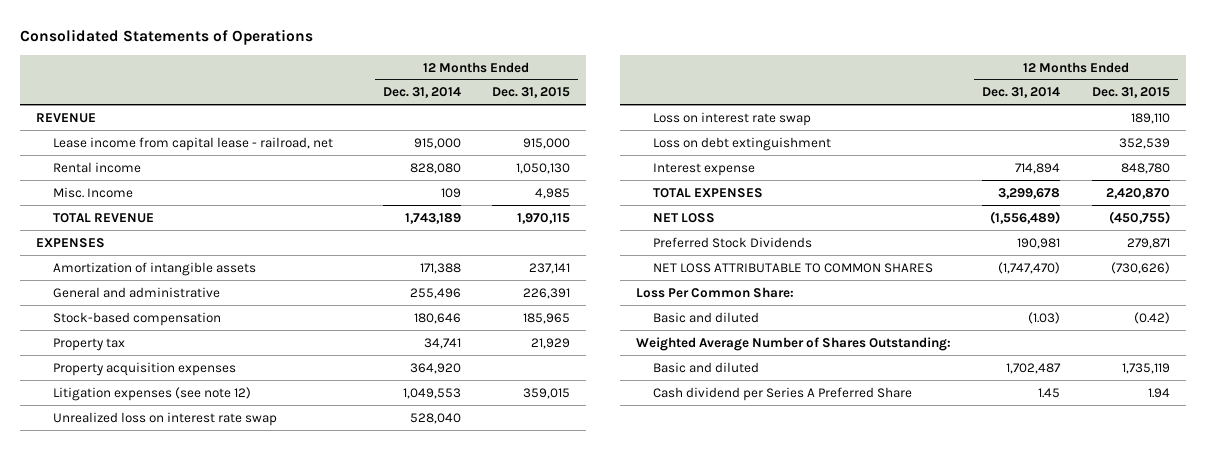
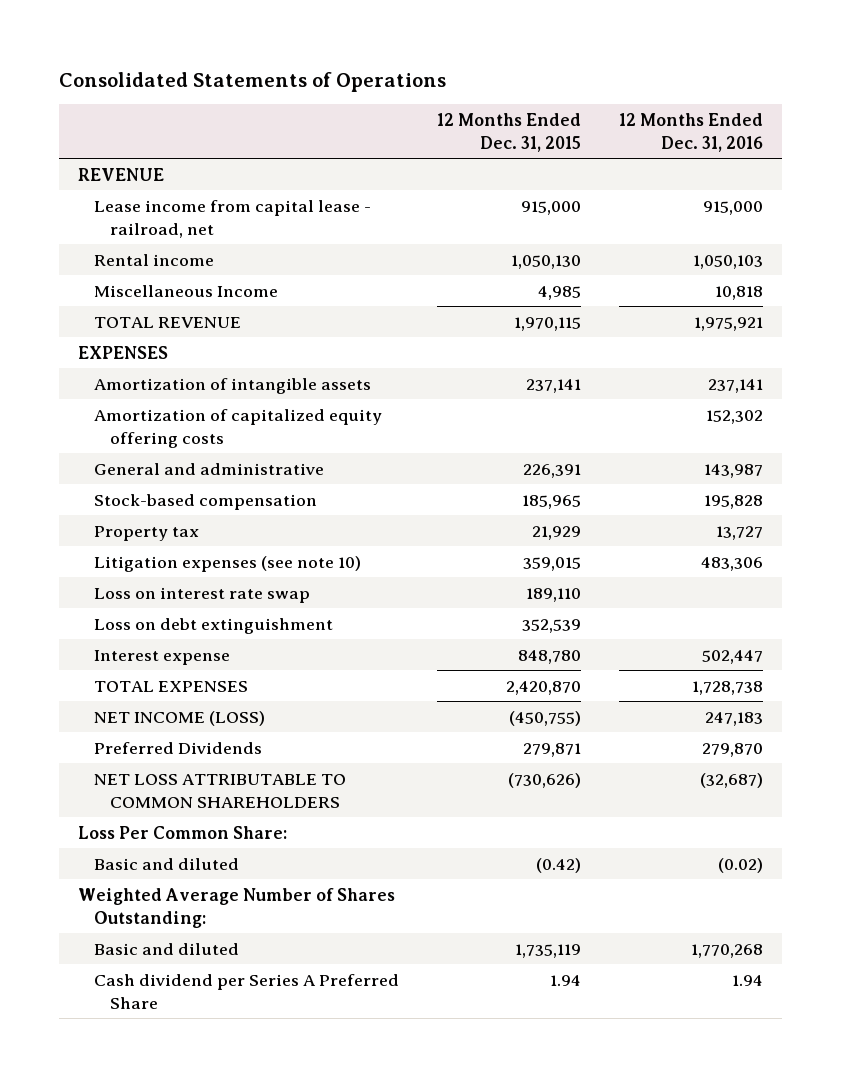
[382,87,461,99] Dec. 31, 2014 -> none
none -> [619,113,764,152] 12 Months Ended Dec. 31, 2016
[52,186,133,198] Misc. Income -> [94,284,279,297] Miscellaneous Income
none -> [94,408,383,448] Amortization of capitalized equity offering costs
[52,361,236,376] Property acquisition expenses -> none
[52,411,277,426] Unrealized loss on interest rate swap -> none
[52,386,251,401] Litigation expenses (see note 12) -> [94,555,362,572] Litigation expenses (see note 10)
[652,212,715,223] NET LOSS -> [94,710,266,726] NET INCOME (LOSS)
[652,236,812,248] Preferred Stock Dividends -> [94,741,263,754] Preferred Dividends
[652,262,933,273] NET LOSS ATTRIBUTABLE TO COMMON SHARES -> [94,773,347,808] NET LOSS ATTRIBUTABLE TO COMMON SHAREHOLDERS

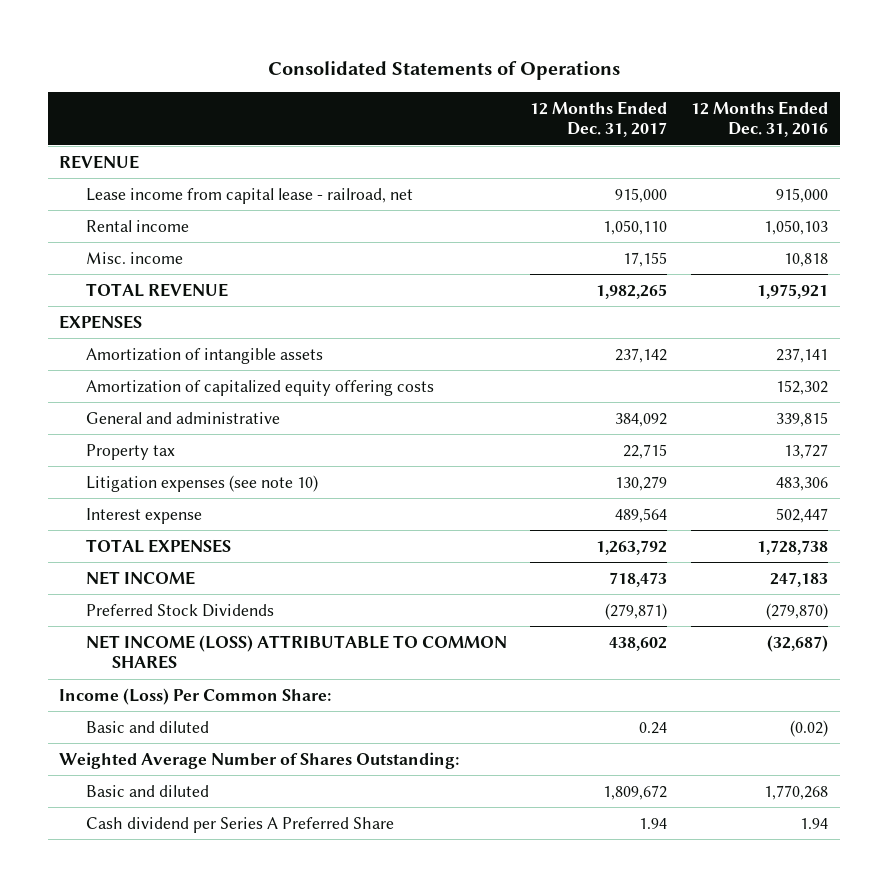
[437,113,582,152] 12 Months Ended Dec. 31, 2015 -> none
none -> [530,100,668,138] 12 Months Ended Dec. 31, 2017
[94,284,279,297] Miscellaneous Income -> [85,251,183,264] Misc. income
[94,493,318,510] Stock-based compensation -> none
[704,463,764,478] 143,987 -> [775,411,828,427] 339,815
[94,586,311,603] Loss on interest rate swap -> none
[94,617,334,634] Loss on debt extinguishment -> none
[94,710,266,726] NET INCOME (LOSS) -> [85,570,195,585] NET INCOME
[94,741,263,754] Preferred Dividends -> [85,603,274,617] Preferred Stock Dividends
[702,742,764,757] 279,870 -> [765,602,828,620] (279,870)
[94,773,347,808] NET LOSS ATTRIBUTABLE TO COMMON SHAREHOLDERS -> [85,634,507,670] NET INCOME (LOSS) ATTRIBUTABLE TO COMMON SHARES
[78,825,288,839] Loss Per Common Share: -> [59,687,332,705] Income (Loss) Per Common Share:

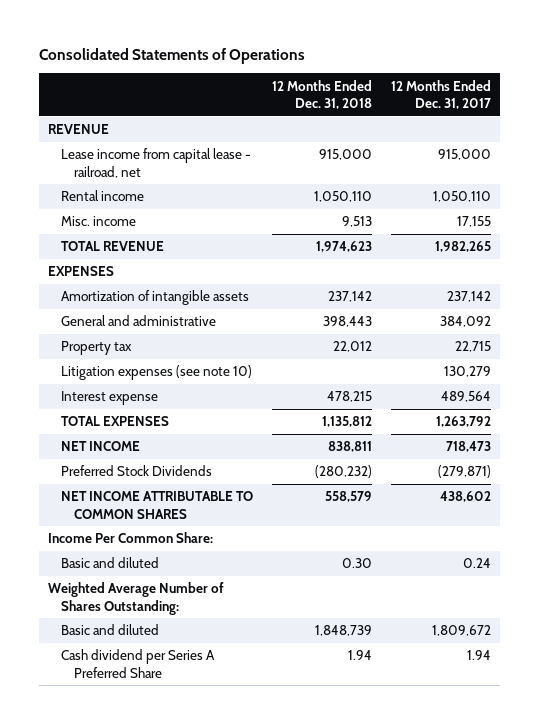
[690,100,828,138] 12 Months Ended Dec. 31, 2016 -> none
none -> [271,79,372,110] 12 Months Ended Dec. 31, 2018
[85,379,434,396] Amortization of capitalized equity offering costs -> none
[85,634,507,670] NET INCOME (LOSS) ATTRIBUTABLE TO COMMON SHARES -> [60,491,253,519] NET INCOME ATTRIBUTABLE TO COMMON SHARES
[59,687,332,705] Income (Loss) Per Common Share: -> [48,532,214,544] Income Per Common Share:

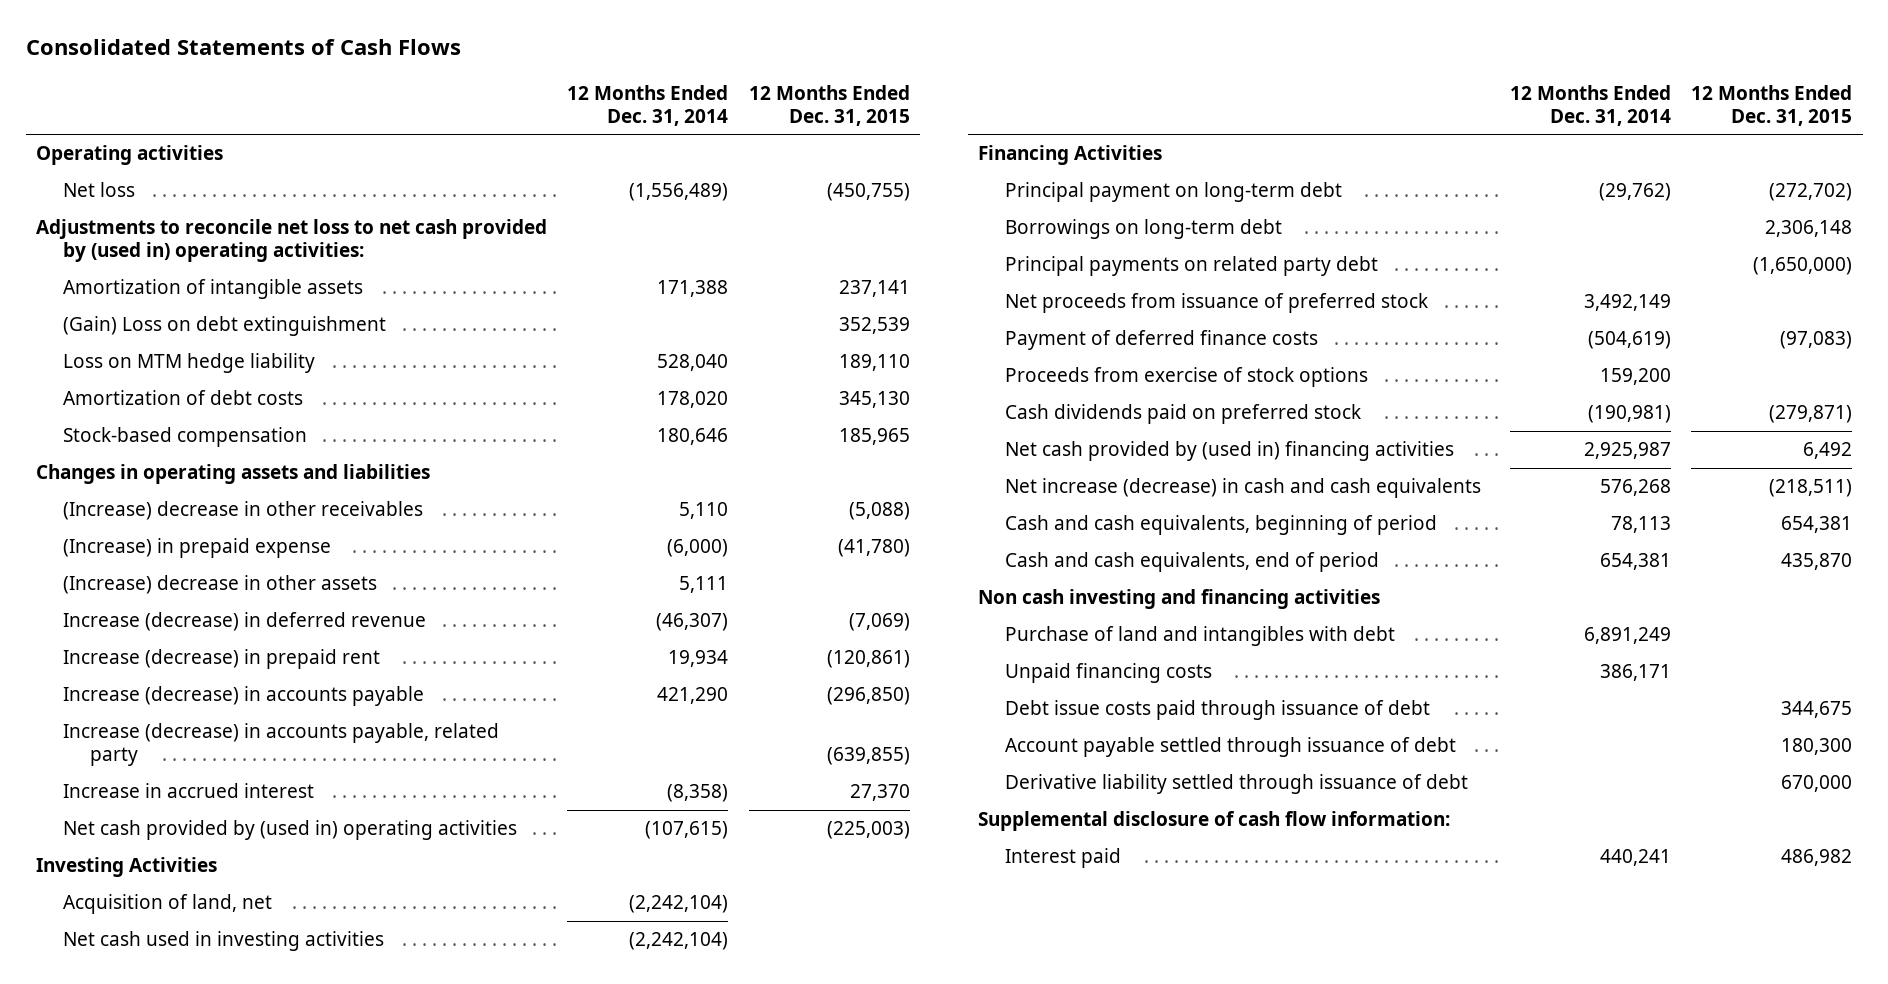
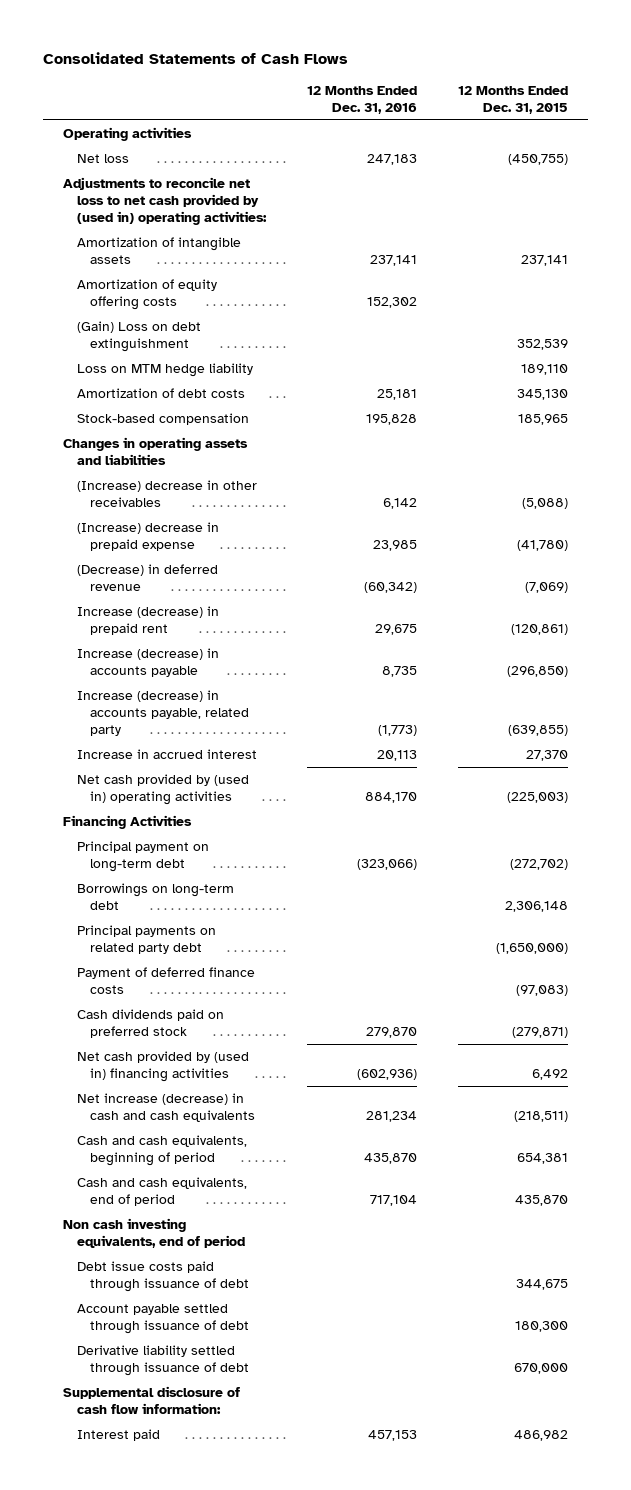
[567,84,729,126] 12 Months Ended Dec. 31, 2014 -> none
none -> [306,86,417,114] 12 Months Ended Dec. 31, 2016
none -> [76,279,217,311] Amortization of equity offering costs
[62,575,377,595] (Increase) decrease in other assets -> none
[62,538,331,559] (Increase) in prepaid expense -> [76,522,219,552] (Increase) decrease in prepaid expense
[62,612,426,632] Increase (decrease) in deferred revenue -> [76,564,218,592] (Decrease) in deferred revenue
[35,857,217,878] Investing Activities -> none
[62,894,272,915] Acquisition of land, net -> none
[62,931,384,952] Net cash used in investing activities -> none
[1005,293,1429,314] Net proceeds from issuance of preferred stock -> none
[1005,367,1369,388] Proceeds from exercise of stock options -> none
[1005,626,1396,647] Purchase of land and intangibles with debt -> none
[1005,663,1213,684] Unpaid financing costs -> none
[978,589,1381,610] Non cash investing and financing activities -> [63,1218,245,1249] Non cash investing equivalents, end of period

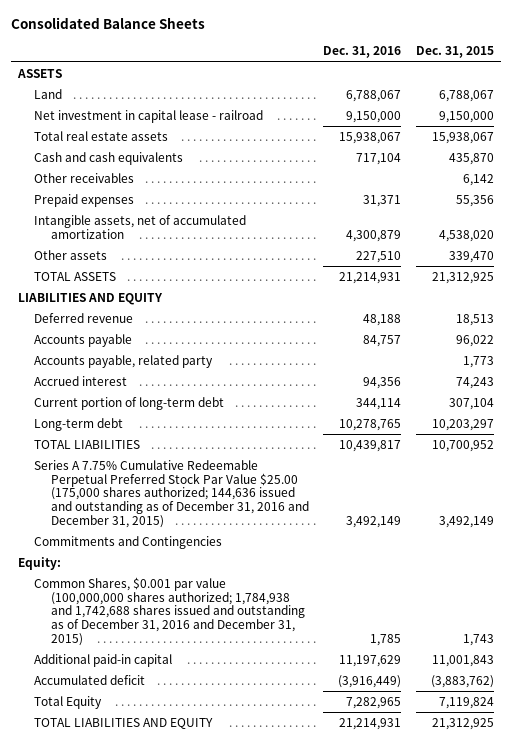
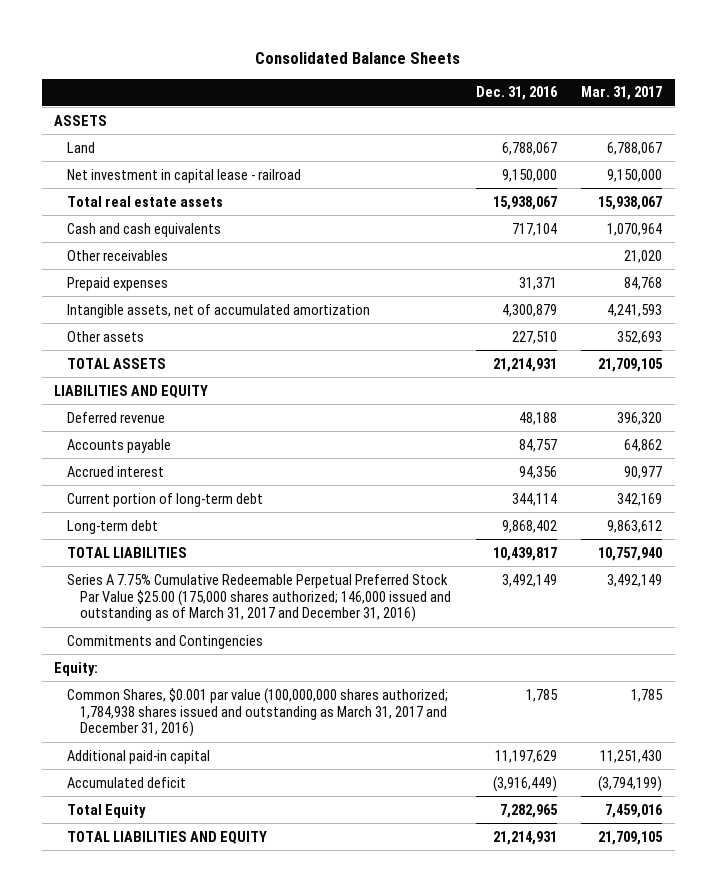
[415,46,494,59] Dec. 31, 2015 -> none
none -> [581,86,663,101] Mar. 31, 2017
[34,354,214,368] Accounts payable, related party -> none
[339,418,402,431] 10,278,765 -> [501,519,557,533] 9,868,402
[34,459,309,528] Series A 7.75% Cumulative Redeemable Perpetual Preferred Stock Par Value $25.00 (175,000 shares authorized; 144,636 issued and outstanding as of December 31, 2016 and December 31, 2015) -> [67,573,452,623] Series A 7.75% Cumulative Redeemable Perpetual Preferred Stock Par Value $25.00 (175,000 shares authorized; 146,000 issued and outstanding as of March 31, 2017 and December 31, 2016)
[34,576,305,646] Common Shares, $0.001 par value (100,000,000 shares authorized; 1,784,938 and 1,742,688 shares issued and outstanding as of December 31, 2016 and December 31, 2015) -> [67,687,449,738] Common Shares, $0.001 par value (100,000,000 shares authorized; 1,784,938 shares issued and outstanding as March 31, 2017 and December 31, 2016)

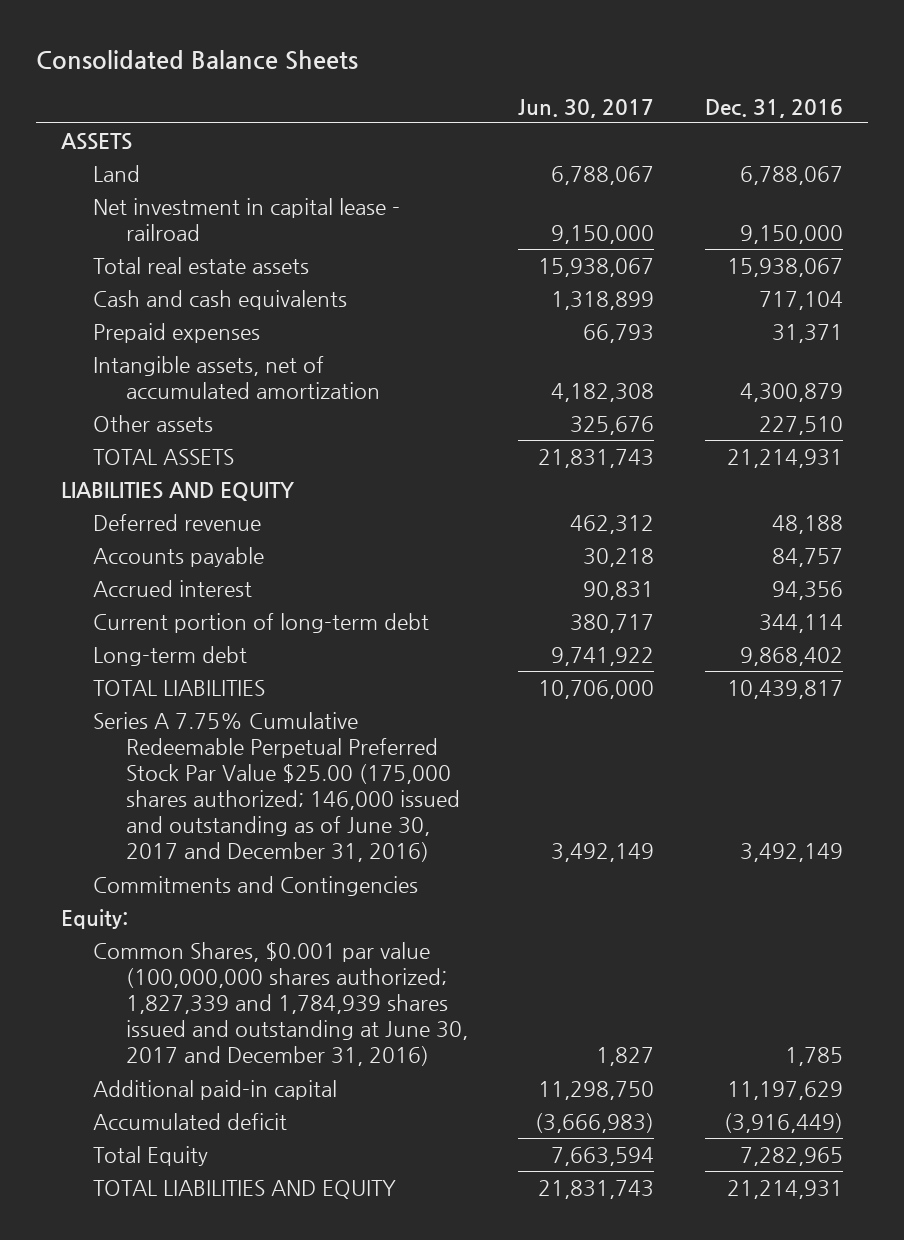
[581,86,663,101] Mar. 31, 2017 -> none
none -> [518,98,655,118] Jun. 30, 2017
[67,249,169,261] Other receivables -> none
[67,573,452,623] Series A 7.75% Cumulative Redeemable Perpetual Preferred Stock Par Value $25.00 (175,000 shares authorized; 146,000 issued and outstanding as of March 31, 2017 and December 31, 2016) -> [93,712,460,863] Series A 7.75% Cumulative Redeemable Perpetual Preferred Stock Par Value $25.00 (175,000 shares authorized; 146,000 issued and outstanding as of June 30, 2017 and December 31, 2016)
[67,687,449,738] Common Shares, $0.001 par value (100,000,000 shares authorized; 1,784,938 shares issued and outstanding as March 31, 2017 and December 31, 2016) -> [93,942,468,1067] Common Shares, $0.001 par value (100,000,000 shares authorized; 1,827,339 and 1,784,939 shares issued and outstanding at June 30, 2017 and December 31, 2016)

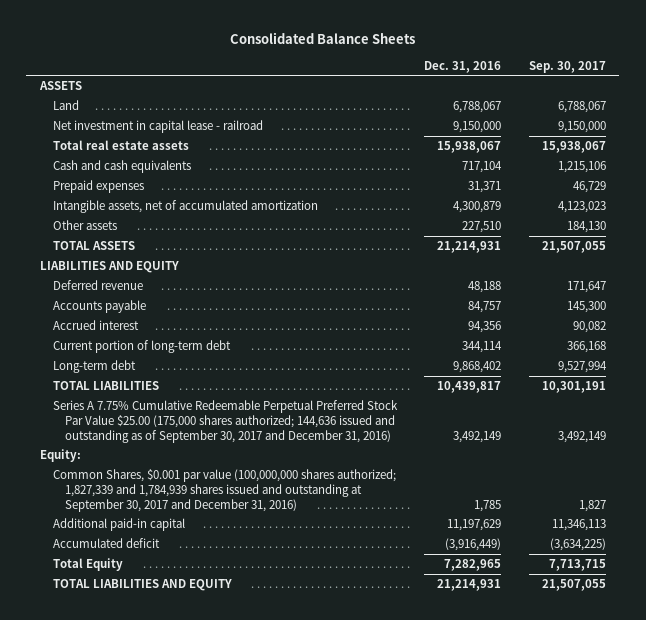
[518,98,655,118] Jun. 30, 2017 -> none
none -> [528,60,606,73] Sep. 30, 2017
[93,876,419,897] Commitments and Contingencies -> none
[93,712,460,863] Series A 7.75% Cumulative Redeemable Perpetual Preferred Stock Par Value $25.00 (175,000 shares authorized; 146,000 issued and outstanding as of June 30, 2017 and December 31, 2016) -> [52,400,398,443] Series A 7.75% Cumulative Redeemable Perpetual Preferred Stock Par Value $25.00 (175,000 shares authorized; 144,636 issued and outstanding as of September 30, 2017 and December 31, 2016)
[93,942,468,1067] Common Shares, $0.001 par value (100,000,000 shares authorized; 1,827,339 and 1,784,939 shares issued and outstanding at June 30, 2017 and December 31, 2016) -> [52,469,396,512] Common Shares, $0.001 par value (100,000,000 shares authorized; 1,827,339 and 1,784,939 shares issued and outstanding at September 30, 2017 and December 31, 2016)

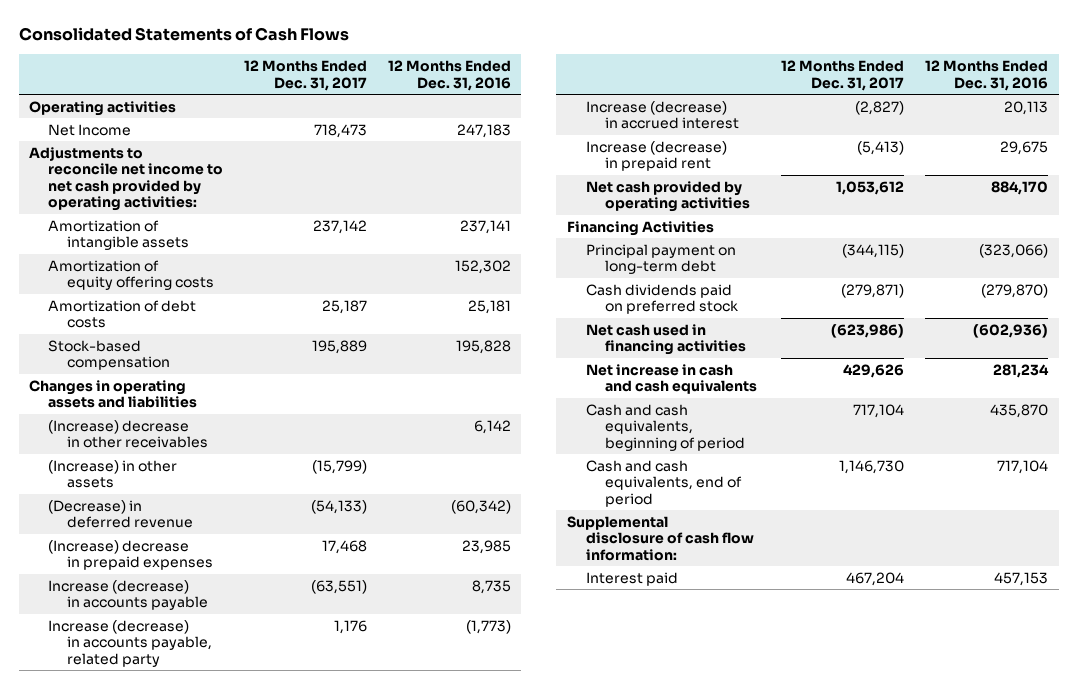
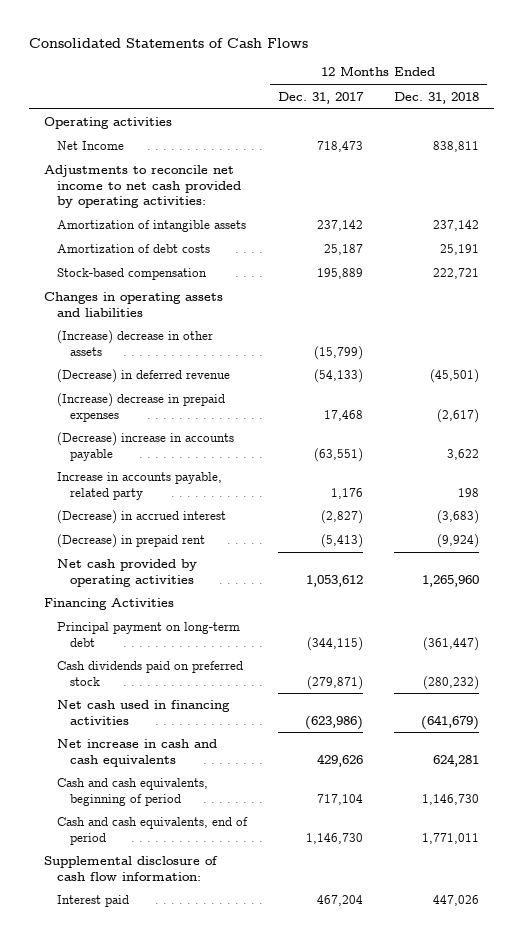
[387,60,511,91] 12 Months Ended Dec. 31, 2016 -> none
none -> [393,91,479,104] Dec. 31, 2018
[48,259,215,291] Amortization of equity offering costs -> none
[48,419,209,449] (Increase) decrease in other receivables -> none
[48,459,178,489] (Increase) in other assets -> [57,330,214,356] (Increase) decrease in other assets
[48,579,209,611] Increase (decrease) in accounts payable -> [57,432,235,461] (Decrease) increase in accounts payable
[48,619,213,667] Increase (decrease) in accounts payable, related party -> [57,472,223,500] Increase in accounts payable, related party
[585,100,739,130] Increase (decrease) in accrued interest -> [57,510,227,525] (Decrease) in accrued interest
[585,140,727,172] Increase (decrease) in prepaid rent -> [57,534,206,549] (Decrease) in prepaid rent

